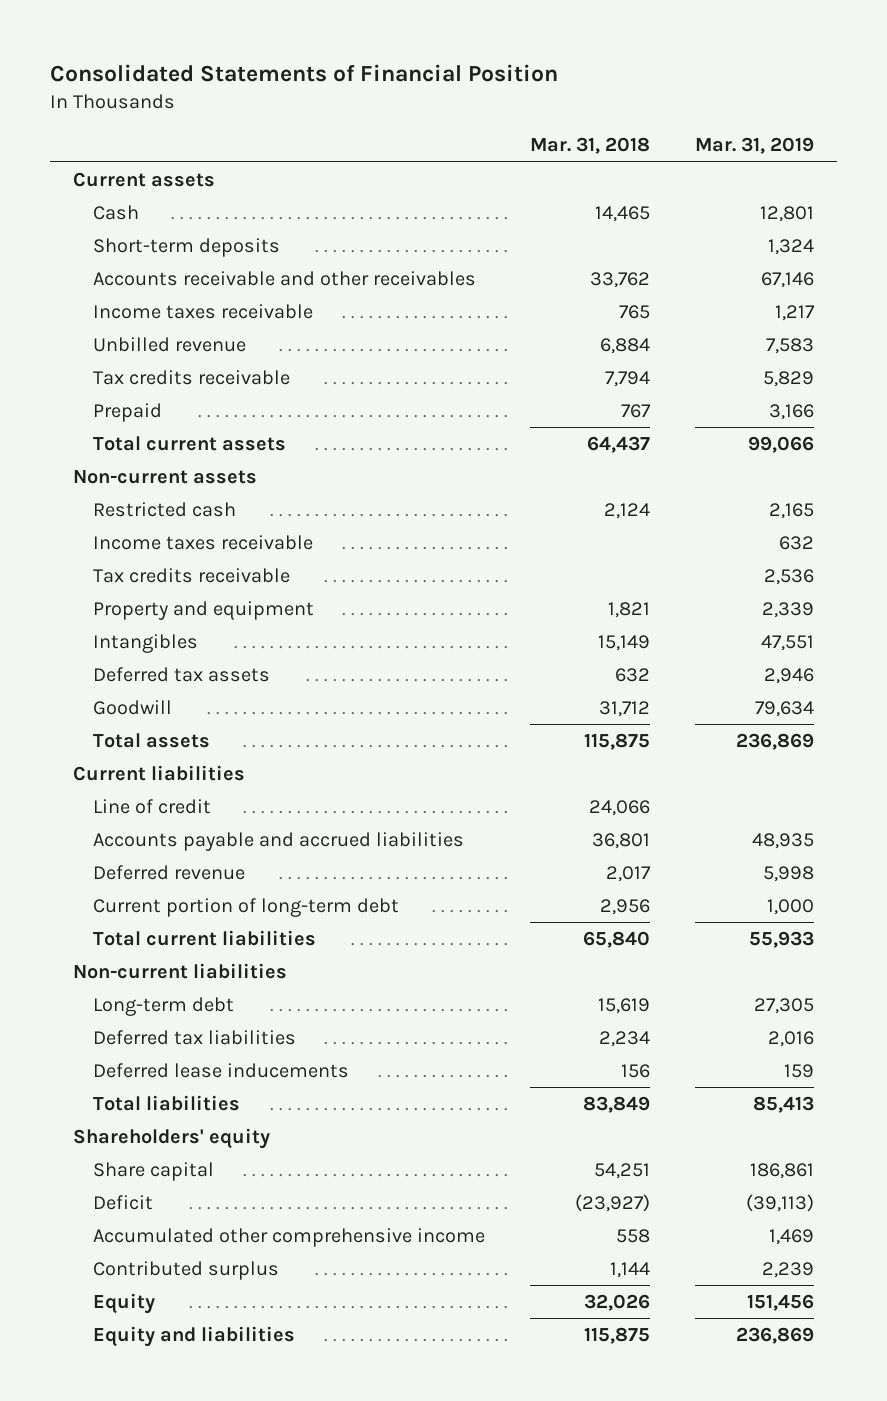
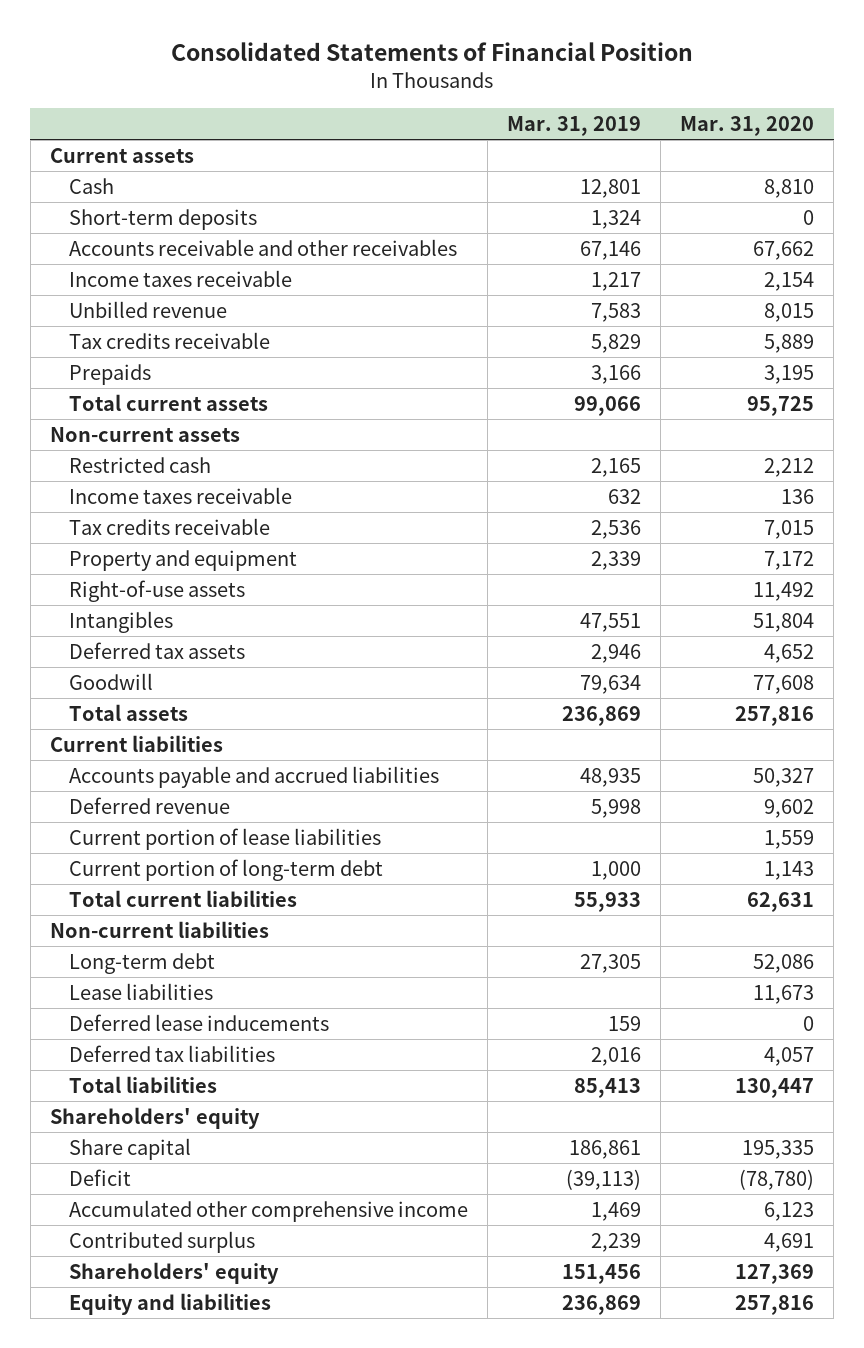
[530,137,651,155] Mar. 31, 2018 -> none
none -> [680,115,815,136] Mar. 31, 2020
[92,402,162,422] Prepaid -> [68,363,151,385] Prepaids
none -> [68,579,245,602] Right-of-use assets
[92,798,211,814] Line of credit -> none
none -> [68,827,381,850] Current portion of lease liabilities
none -> [68,982,213,1000] Lease liabilities
[92,1029,296,1045] Deferred tax liabilities -> [68,1044,275,1062] Deferred tax liabilities
[92,1292,155,1314] Equity -> [68,1261,279,1284] Shareholders' equity

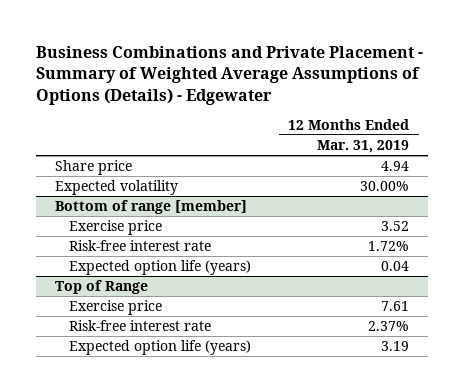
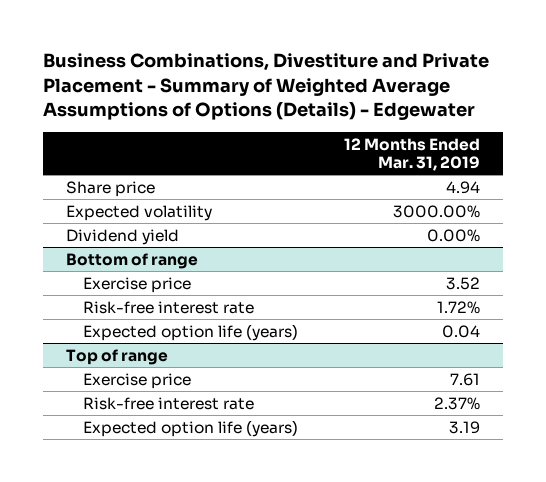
[36,45,424,105] Business Combinations and Private Placement - Summary of Weighted Average Assumptions of Options (Details) - Edgewater -> [43,53,490,121] Business Combinations, Divestiture and Private Placement - Summary of Weighted Average Assumptions of Options (Details) - Edgewater
[360,181,410,192] 30.00% -> [392,204,480,218] 3000.00%
none -> [65,228,179,245] Dividend yield
[55,200,248,215] Bottom of range [member] -> [65,252,198,269] Bottom of range
[55,280,149,295] Top of Range -> [65,348,168,365] Top of range

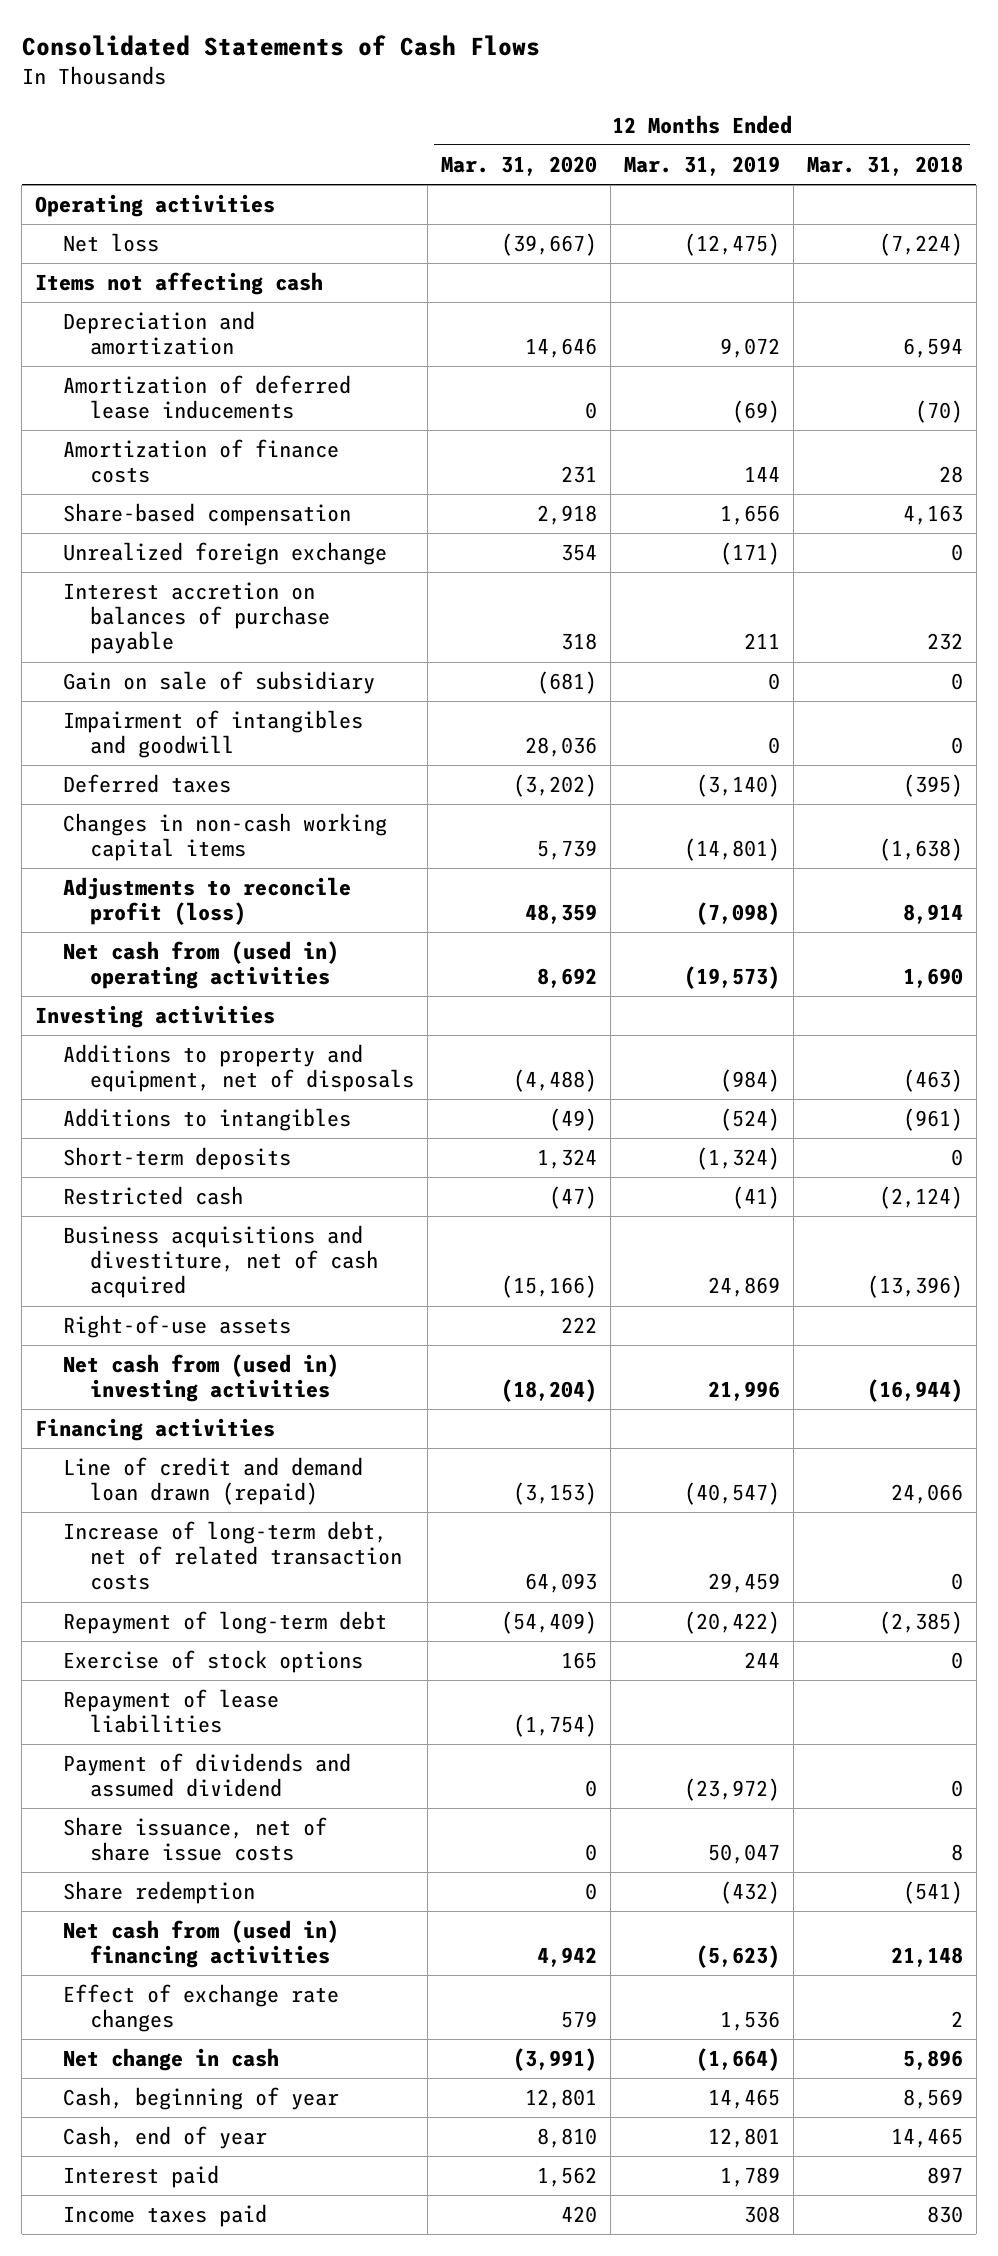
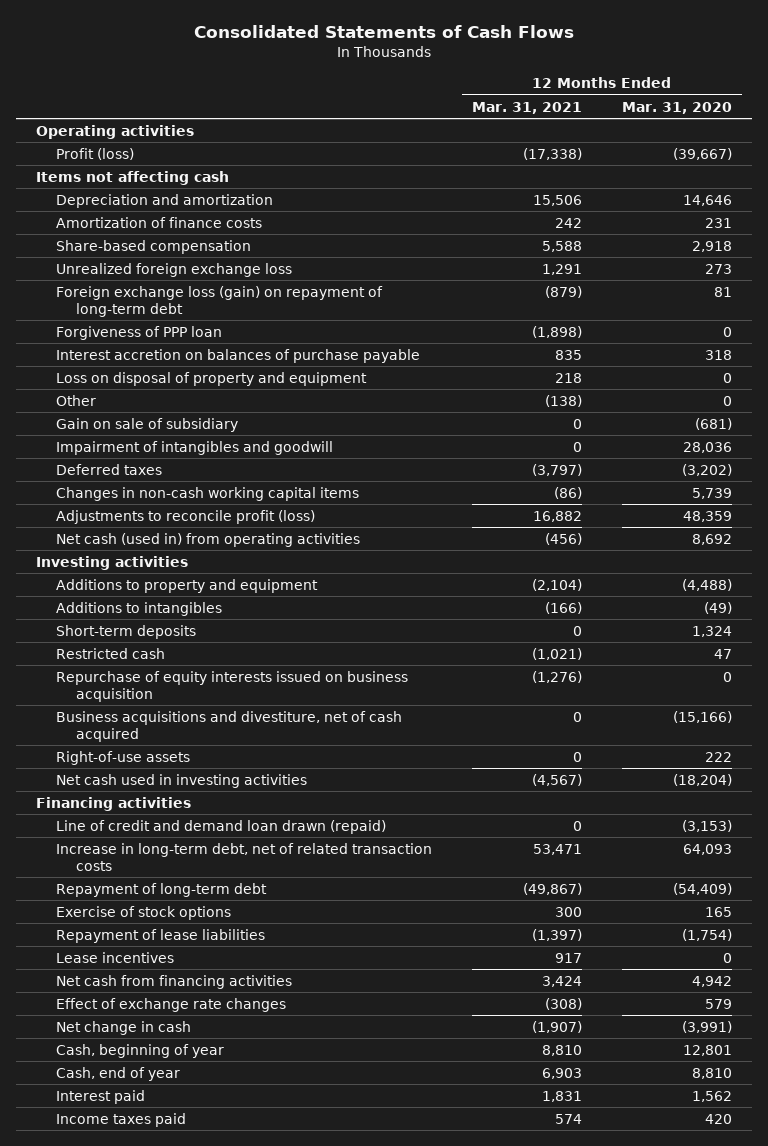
[623,155,780,176] Mar. 31, 2019 -> none
[806,155,963,176] Mar. 31, 2018 -> none
none -> [471,101,582,114] Mar. 31, 2021
[62,233,159,253] Net loss -> [55,147,134,160] Profit (loss)
[62,375,351,420] Amortization of deferred lease inducements -> none
[62,542,387,566] Unrealized foreign exchange -> [55,262,292,277] Unrealized foreign exchange loss
[560,544,597,562] 354 -> [705,263,733,274] 273
none -> [55,285,383,317] Foreign exchange loss (gain) on repayment of long-term debt
none -> [55,325,222,340] Forgiveness of PPP loan
none -> [55,371,367,386] Loss on disposal of property and equipment
none -> [55,394,96,406] Other
[62,941,339,990] Net cash from (used in) operating activities -> [55,532,360,547] Net cash (used in) from operating activities
[62,1044,414,1093] Additions to property and equipment, net of disposals -> [55,578,318,593] Additions to property and equipment
[548,1186,597,1210] (47) -> [714,648,733,659] 47
none -> [55,670,408,702] Repurchase of equity interests issued on business acquisition
[62,1354,339,1403] Net cash from (used in) investing activities -> [55,773,307,788] Net cash used in investing activities
[62,1521,402,1591] Increase of long-term debt, net of related transaction costs -> [55,842,432,871] Increase in long-term debt, net of related transaction costs
[62,1753,351,1798] Payment of dividends and assumed dividend -> none
[62,1817,327,1862] Share issuance, net of share issue costs -> none
[62,1881,255,1905] Share redemption -> none
none -> [55,951,174,963] Lease incentives
[62,1920,339,1969] Net cash from (used in) financing activities -> [55,974,292,989] Net cash from financing activities

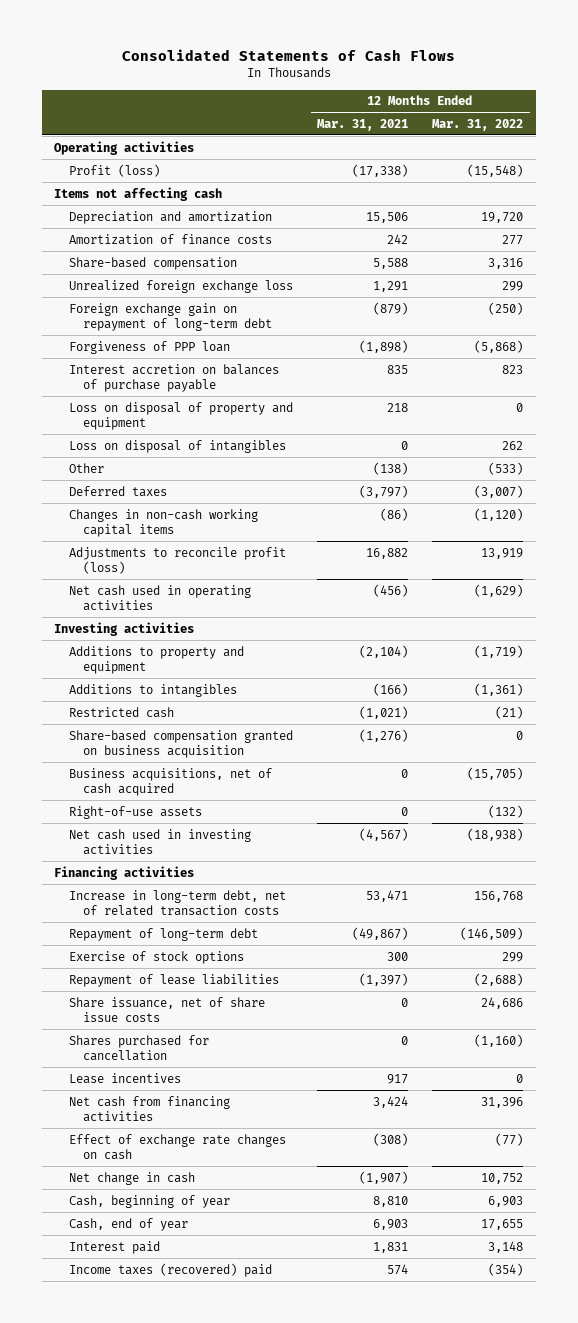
[622,101,733,114] Mar. 31, 2020 -> none
none -> [432,118,524,131] Mar. 31, 2022
[55,285,383,317] Foreign exchange loss (gain) on repayment of long-term debt -> [68,302,273,331] Foreign exchange gain on repayment of long-term debt
none -> [68,439,286,453] Loss on disposal of intangibles
[55,417,238,432] Gain on sale of subsidiary -> none
[55,440,333,455] Impairment of intangibles and goodwill -> none
[55,532,360,547] Net cash (used in) from operating activities -> [68,584,251,611] Net cash used in operating activities
[55,624,196,639] Short-term deposits -> none
[55,670,408,702] Repurchase of equity interests issued on business acquisition -> [68,729,293,758] Share-based compensation granted on business acquisition
[55,710,402,742] Business acquisitions and divestiture, net of cash acquired -> [68,767,272,796] Business acquisitions, net of cash acquired
[55,819,386,834] Line of credit and demand loan drawn (repaid) -> none
none -> [68,996,265,1022] Share issuance, net of share issue costs
none -> [68,1034,209,1061] Shares purchased for cancellation
[55,997,286,1012] Effect of exchange rate changes -> [68,1133,286,1160] Effect of exchange rate changes on cash
[55,1112,186,1127] Income taxes paid -> [68,1262,272,1277] Income taxes (recovered) paid

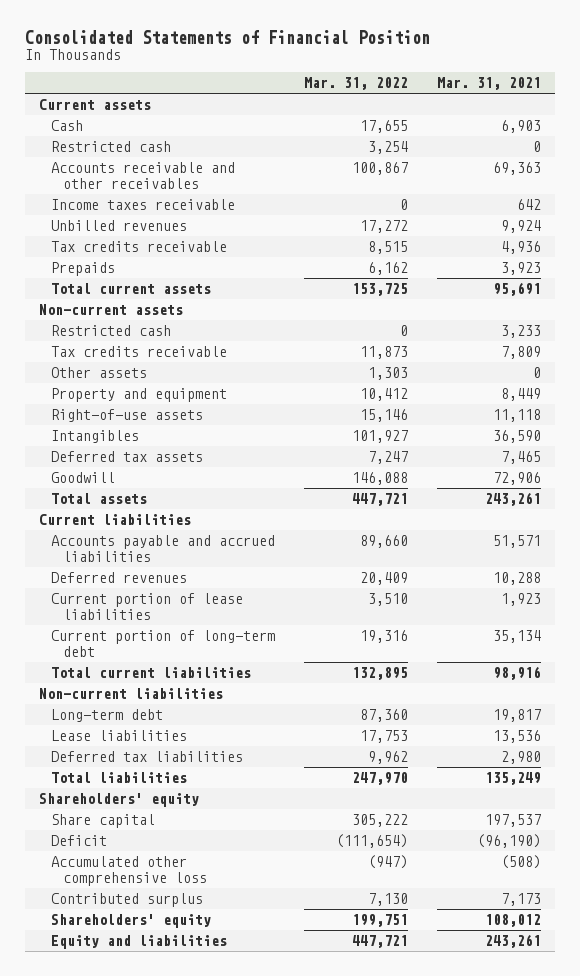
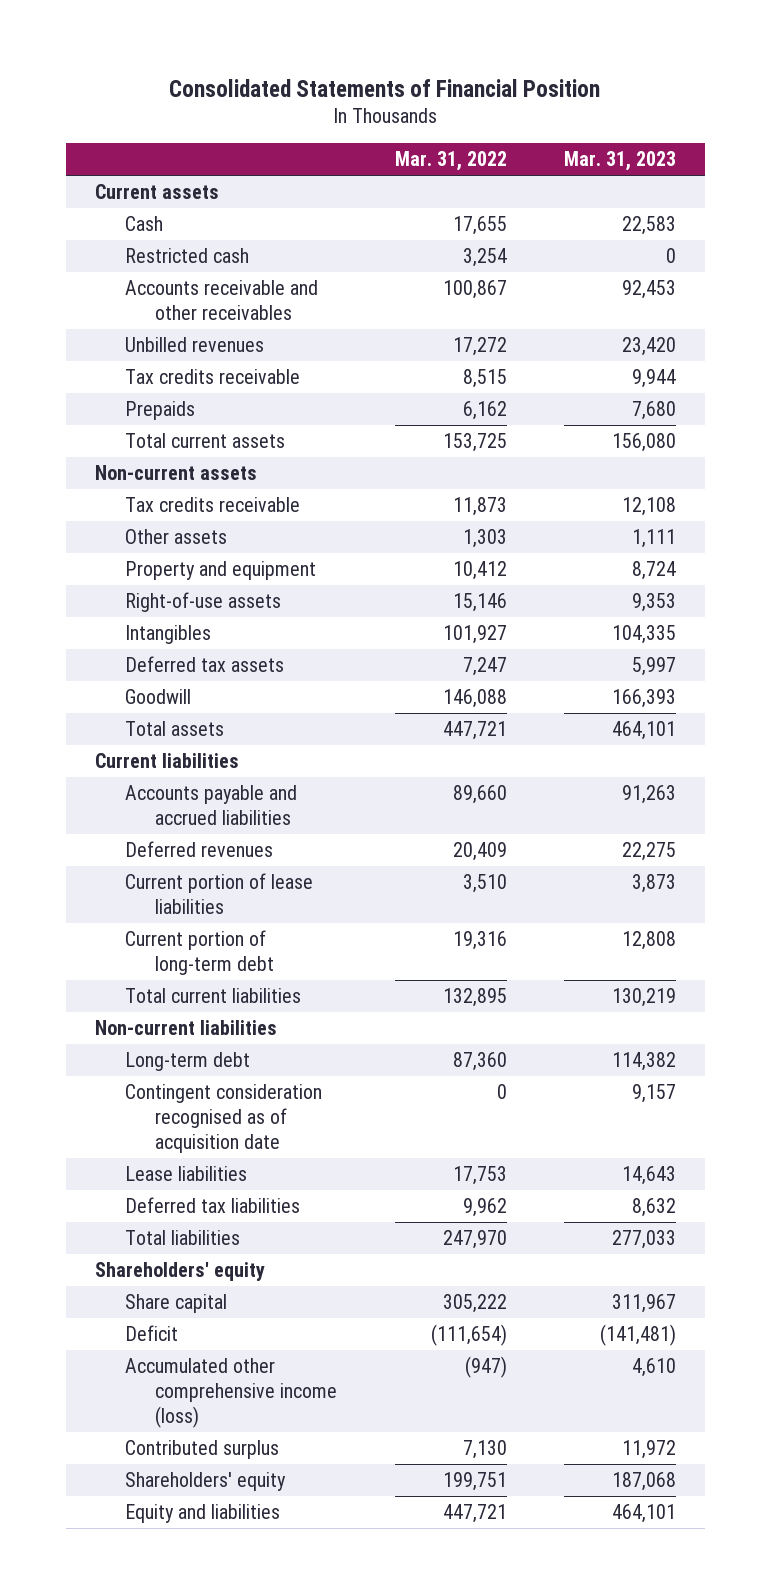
[436,77,541,91] Mar. 31, 2021 -> none
none -> [564,151,677,172] Mar. 31, 2023
[51,199,236,211] Income taxes receivable -> none
[51,325,172,337] Restricted cash -> none
none -> [124,1083,322,1154] Contingent consideration recognised as of acquisition date
[51,856,208,886] Accumulated other comprehensive loss -> [124,1357,338,1429] Accumulated other comprehensive income (loss)

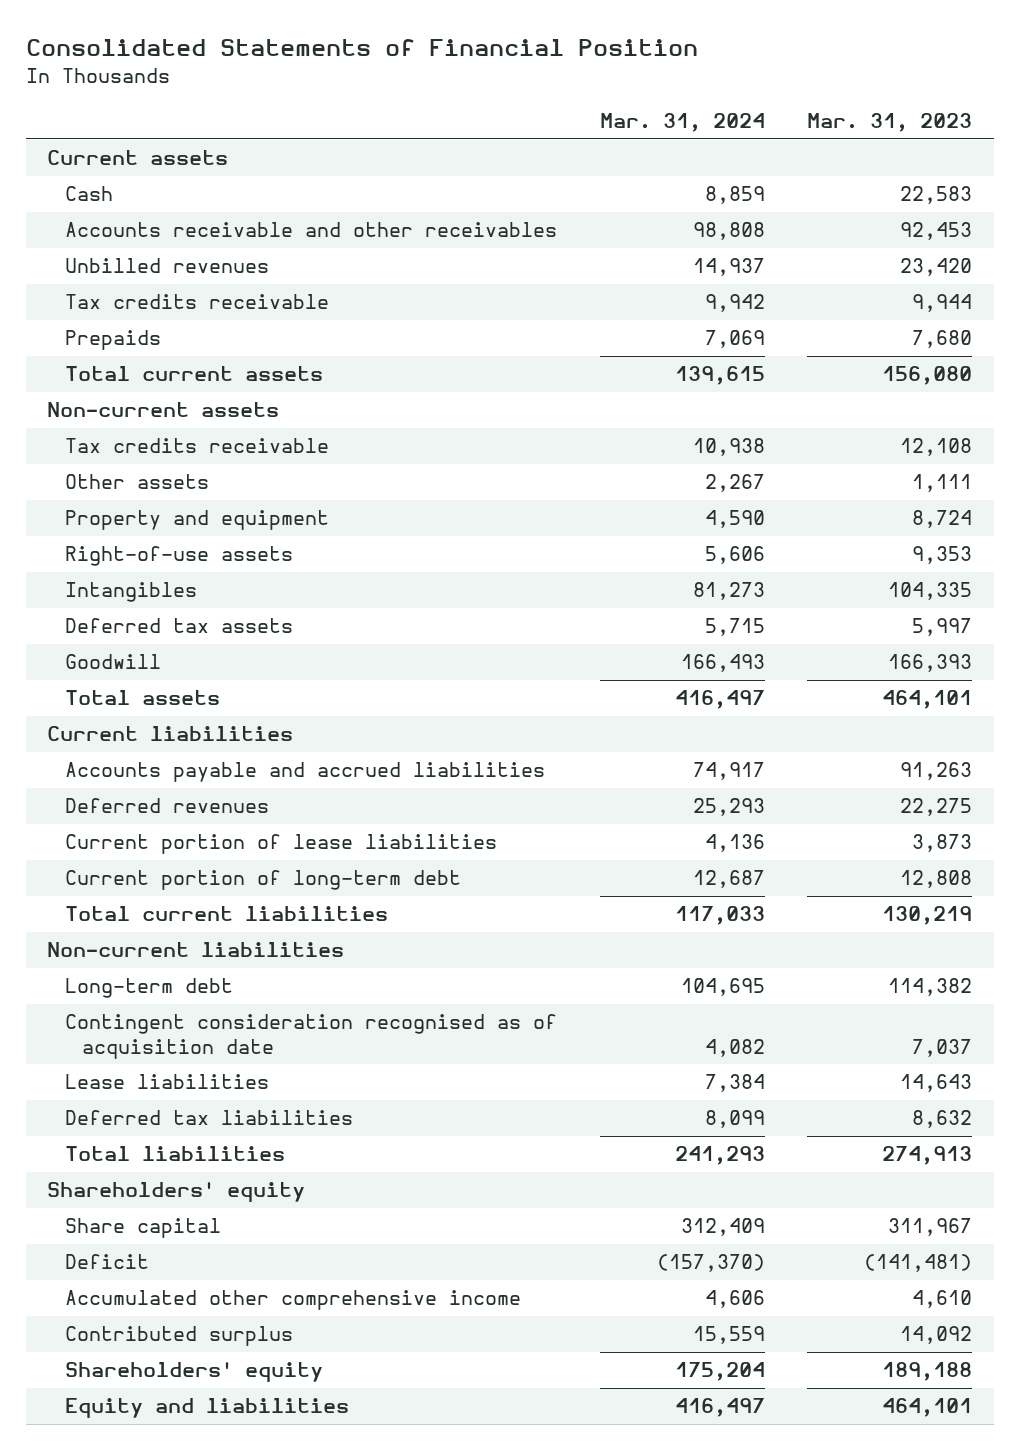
[394,151,507,172] Mar. 31, 2022 -> none
none -> [599,113,765,133] Mar. 31, 2024
[124,247,249,263] Restricted cash -> none
[632,1083,677,1103] 9,157 -> [912,1038,973,1057] 7,037
[612,1229,677,1249] 277,033 -> [882,1146,973,1166] 274,913
[124,1357,338,1429] Accumulated other comprehensive income (loss) -> [64,1290,521,1311] Accumulated other comprehensive income
[622,1439,677,1459] 11,972 -> [900,1326,973,1345] 14,092
[612,1471,677,1491] 187,068 -> [882,1362,973,1382] 189,188

